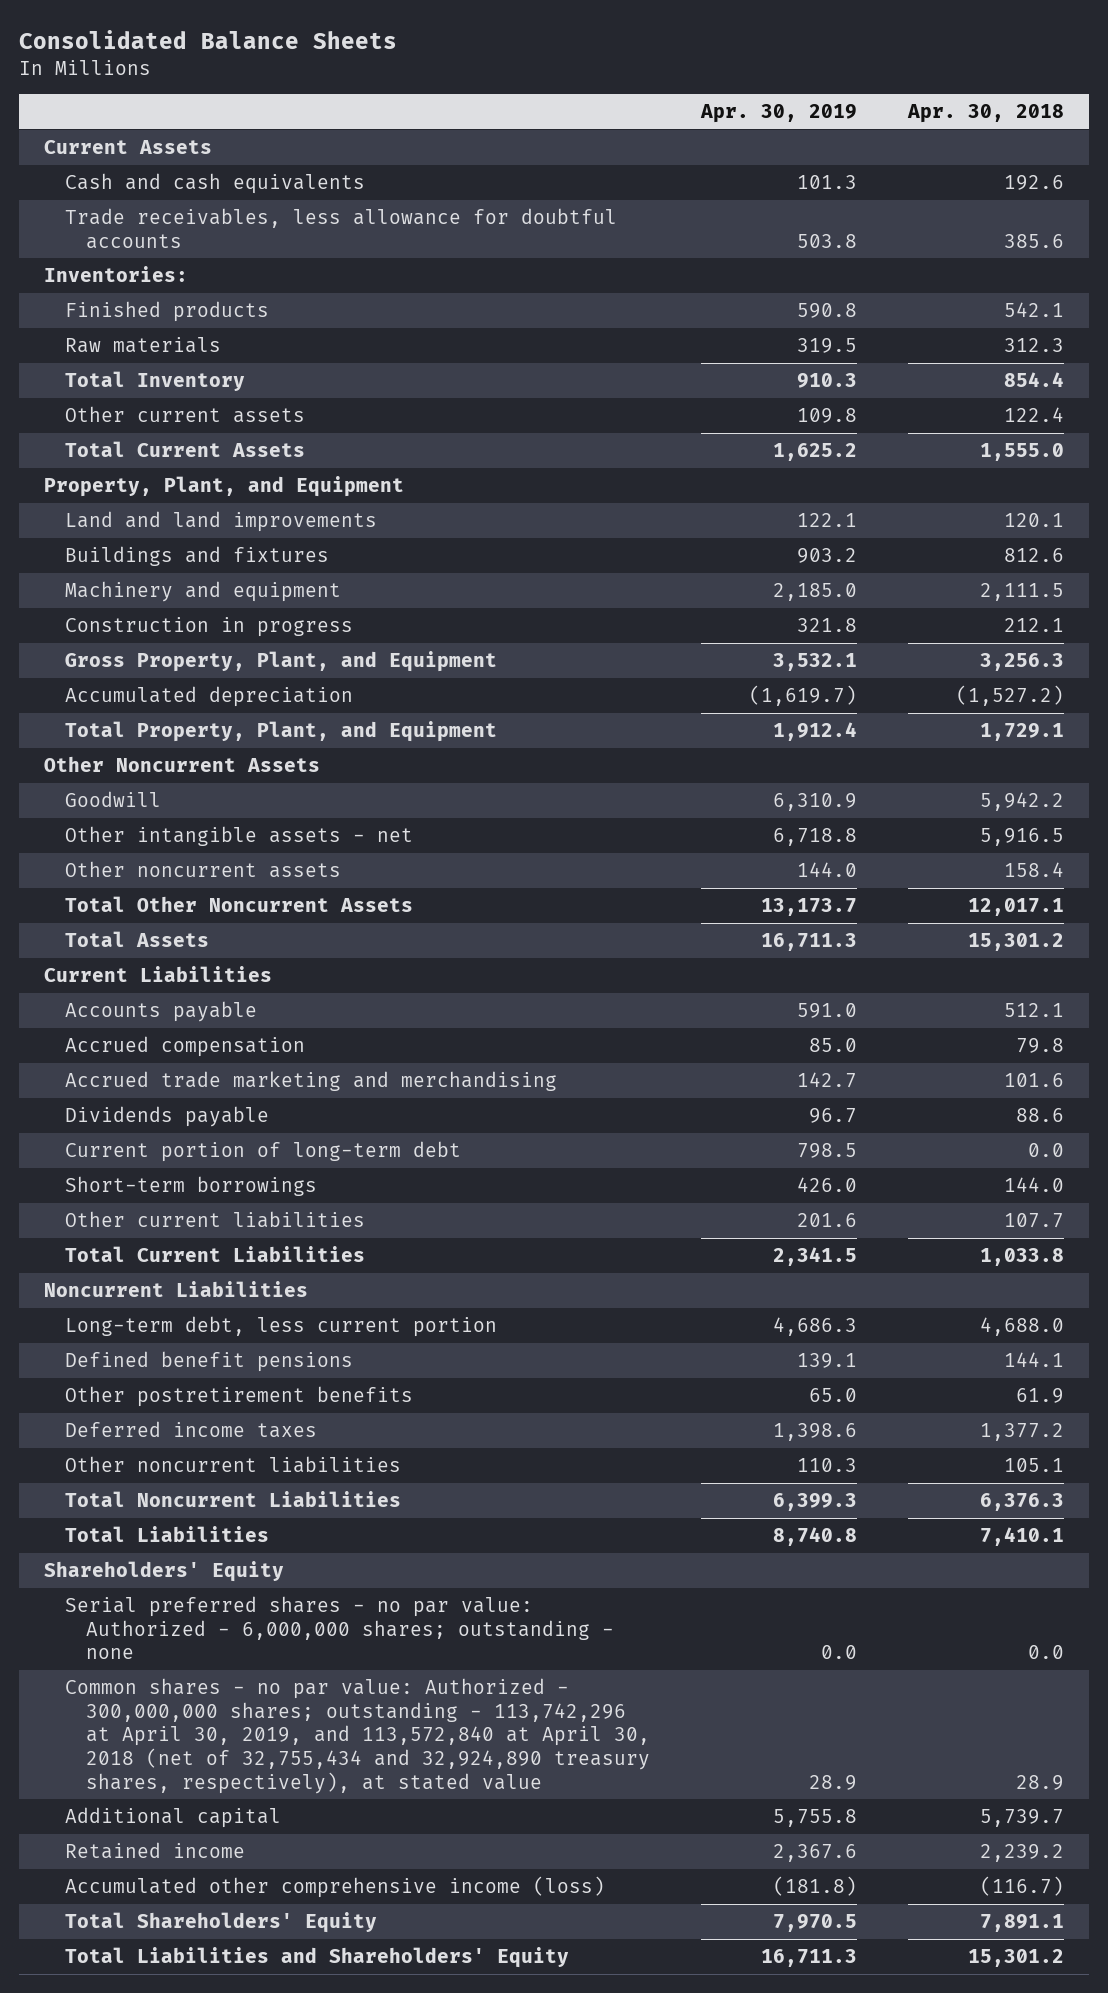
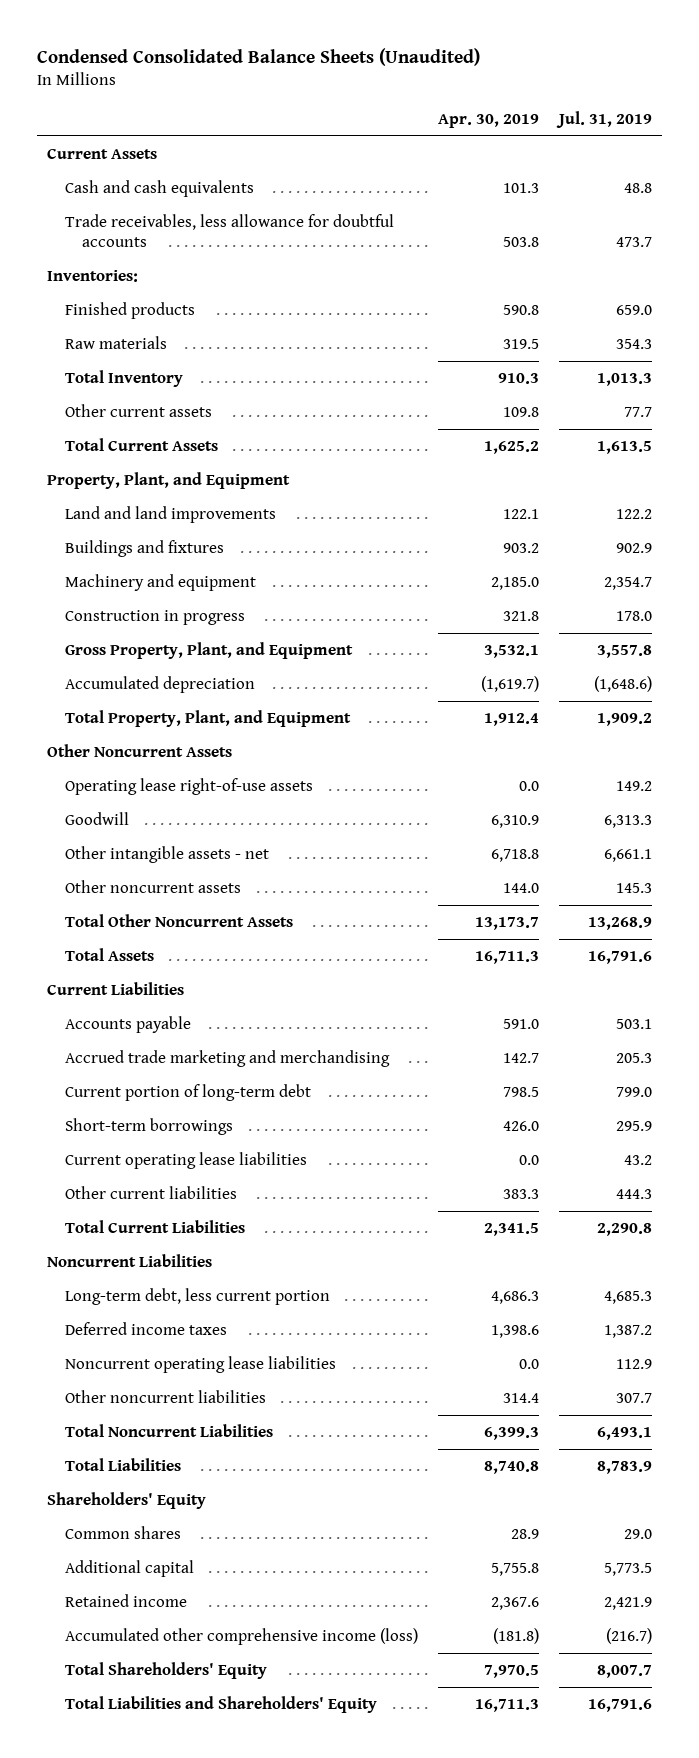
[19,29,398,49] Consolidated Balance Sheets -> [37,47,481,66] Condensed Consolidated Balance Sheets (Unaudited)
[906,104,1064,124] Apr. 30, 2018 -> none
none -> [555,110,652,128] Jul. 31, 2019
none -> [64,777,313,795] Operating lease right-of-use assets
[65,1036,306,1058] Accrued compensation -> none
[65,1106,270,1128] Dividends payable -> none
none -> [64,1151,307,1169] Current operating lease liabilities
[796,1213,857,1228] 201.6 -> [502,1188,539,1199] 383.3
[65,1351,354,1373] Defined benefit pensions -> none
[65,1386,414,1408] Other postretirement benefits -> none
none -> [64,1355,336,1373] Noncurrent operating lease liabilities
[796,1458,857,1473] 110.3 -> [502,1392,539,1403] 314.4
[65,1596,615,1660] Serial preferred shares - no par value: Authorized - 6,000,000 shares; outstanding - none -> none
[65,1678,651,1794] Common shares - no par value: Authorized - 300,000,000 shares; outstanding - 113,742,296 at April 30, 2019, and 113,572,840 at April 30, 2018 (net of 32,755,434 and 32,924,890 treasury shares, respectively), at stated value -> [64,1525,181,1539] Common shares

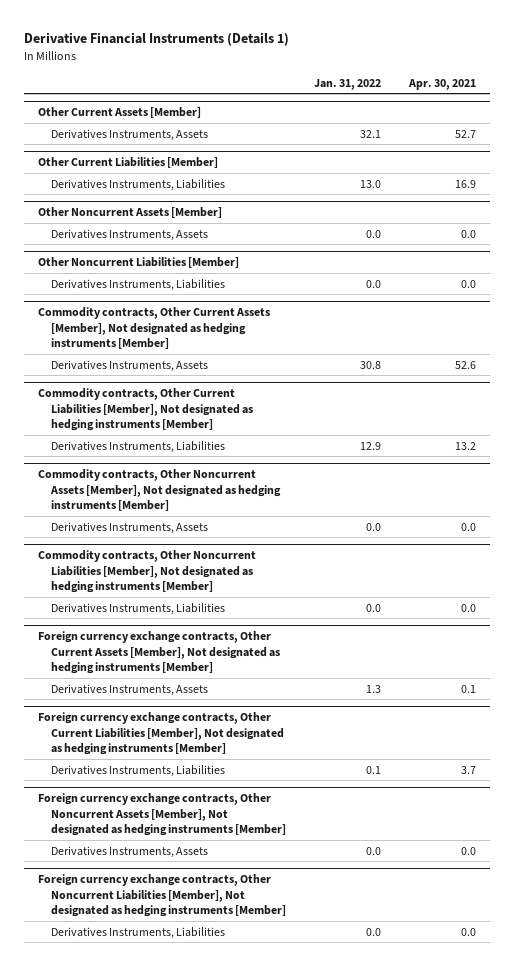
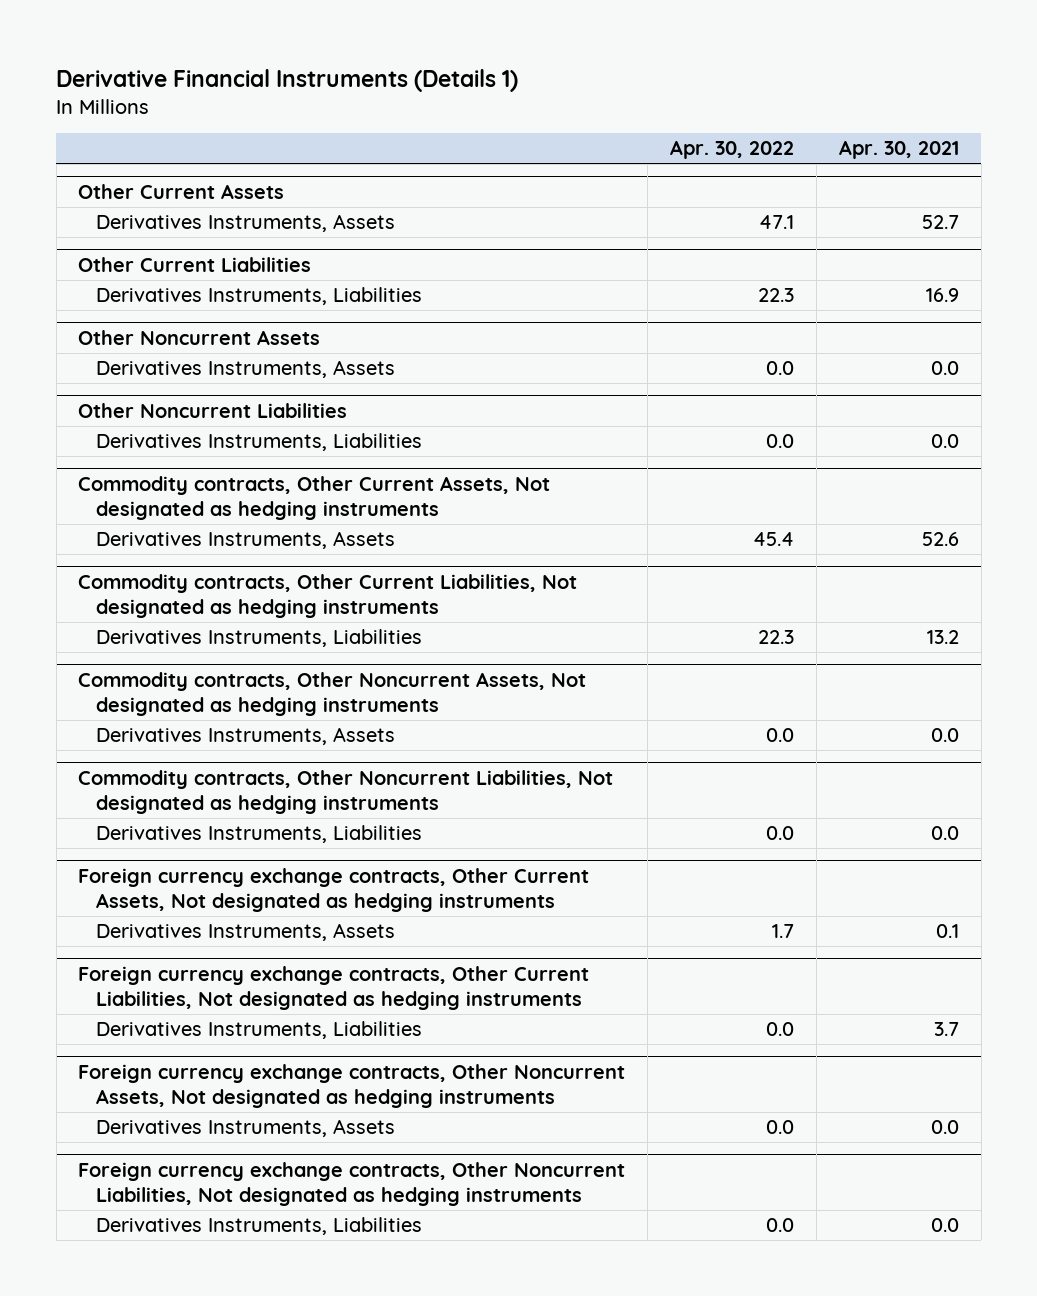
[314,78,382,90] Jan. 31, 2022 -> none
none -> [670,140,795,160] Apr. 30, 2022
[38,107,202,119] Other Current Assets [Member] -> [78,183,285,199] Other Current Assets
[38,157,219,169] Other Current Liabilities [Member] -> [78,256,312,272] Other Current Liabilities
[38,207,223,219] Other Noncurrent Assets [Member] -> [78,329,321,345] Other Noncurrent Assets
[38,257,240,269] Other Noncurrent Liabilities [Member] -> [78,402,348,418] Other Noncurrent Liabilities
[38,307,271,349] Commodity contracts, Other Current Assets [Member], Not designated as hedging instruments [Member] -> [78,475,551,520] Commodity contracts, Other Current Assets, Not designated as hedging instruments
[38,388,254,431] Commodity contracts, Other Current Liabilities [Member], Not designated as hedging instruments [Member] -> [78,573,578,618] Commodity contracts, Other Current Liabilities, Not designated as hedging instruments
[38,469,282,511] Commodity contracts, Other Noncurrent Assets [Member], Not designated as hedging instruments [Member] -> [78,671,587,716] Commodity contracts, Other Noncurrent Assets, Not designated as hedging instruments
[38,550,257,593] Commodity contracts, Other Noncurrent Liabilities [Member], Not designated as hedging instruments [Member] -> [78,769,614,814] Commodity contracts, Other Noncurrent Liabilities, Not designated as hedging instruments
[38,631,281,674] Foreign currency exchange contracts, Other Current Assets [Member], Not designated as hedging instruments [Member] -> [78,867,590,912] Foreign currency exchange contracts, Other Current Assets, Not designated as hedging instruments
[38,712,285,755] Foreign currency exchange contracts, Other Current Liabilities [Member], Not designated as hedging instruments [Member] -> [78,965,590,1010] Foreign currency exchange contracts, Other Current Liabilities, Not designated as hedging instruments
[38,793,287,836] Foreign currency exchange contracts, Other Noncurrent Assets [Member], Not designated as hedging instruments [Member] -> [78,1063,626,1108] Foreign currency exchange contracts, Other Noncurrent Assets, Not designated as hedging instruments
[38,874,287,917] Foreign currency exchange contracts, Other Noncurrent Liabilities [Member], Not designated as hedging instruments [Member] -> [78,1161,626,1206] Foreign currency exchange contracts, Other Noncurrent Liabilities, Not designated as hedging instruments

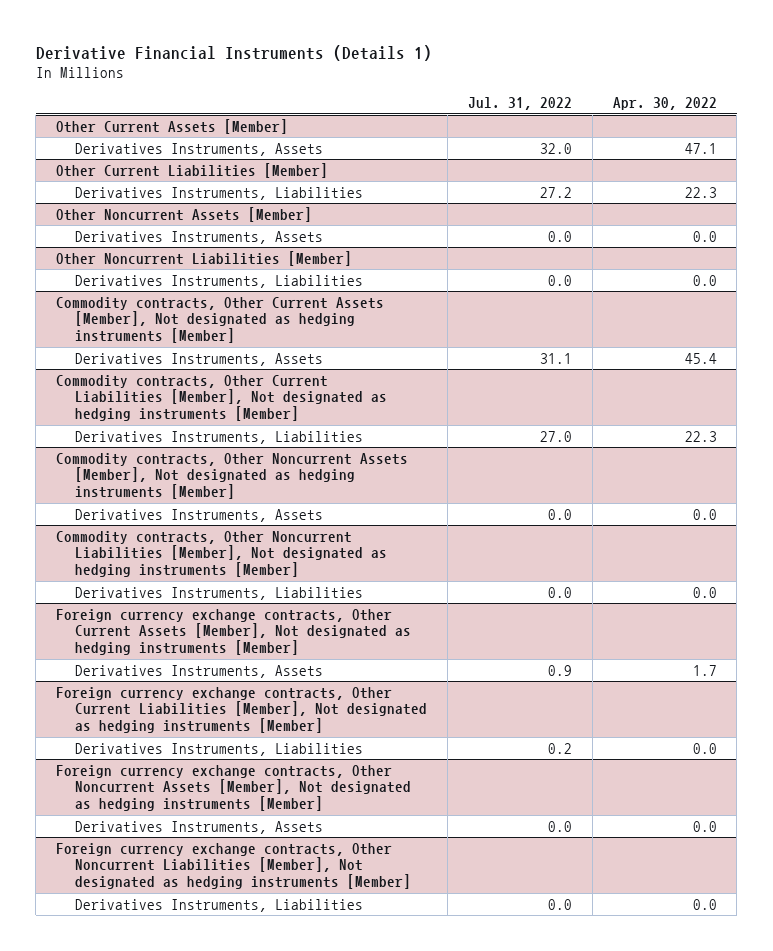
[838,140,959,160] Apr. 30, 2021 -> none
none -> [467,97,572,111] Jul. 31, 2022
[78,183,285,199] Other Current Assets -> [56,118,289,134] Other Current Assets [Member]
[78,256,312,272] Other Current Liabilities -> [56,162,329,178] Other Current Liabilities [Member]
[78,329,321,345] Other Noncurrent Assets -> [56,206,313,222] Other Noncurrent Assets [Member]
[78,402,348,418] Other Noncurrent Liabilities -> [56,250,353,266] Other Noncurrent Liabilities [Member]
[78,475,551,520] Commodity contracts, Other Current Assets, Not designated as hedging instruments -> [56,296,385,344] Commodity contracts, Other Current Assets [Member], Not designated as hedging instruments [Member]
[78,573,578,618] Commodity contracts, Other Current Liabilities, Not designated as hedging instruments -> [56,374,387,422] Commodity contracts, Other Current Liabilities [Member], Not designated as hedging instruments [Member]
[78,671,587,716] Commodity contracts, Other Noncurrent Assets, Not designated as hedging instruments -> [56,452,409,500] Commodity contracts, Other Noncurrent Assets [Member], Not designated as hedging instruments [Member]
[78,769,614,814] Commodity contracts, Other Noncurrent Liabilities, Not designated as hedging instruments -> [56,530,387,578] Commodity contracts, Other Noncurrent Liabilities [Member], Not designated as hedging instruments [Member]
[78,867,590,912] Foreign currency exchange contracts, Other Current Assets, Not designated as hedging instruments -> [56,608,411,656] Foreign currency exchange contracts, Other Current Assets [Member], Not designated as hedging instruments [Member]
[78,965,590,1010] Foreign currency exchange contracts, Other Current Liabilities, Not designated as hedging instruments -> [56,686,427,734] Foreign currency exchange contracts, Other Current Liabilities [Member], Not designated as hedging instruments [Member]
[78,1063,626,1108] Foreign currency exchange contracts, Other Noncurrent Assets, Not designated as hedging instruments -> [56,764,411,812] Foreign currency exchange contracts, Other Noncurrent Assets [Member], Not designated as hedging instruments [Member]
[78,1161,626,1206] Foreign currency exchange contracts, Other Noncurrent Liabilities, Not designated as hedging instruments -> [56,842,411,890] Foreign currency exchange contracts, Other Noncurrent Liabilities [Member], Not designated as hedging instruments [Member]

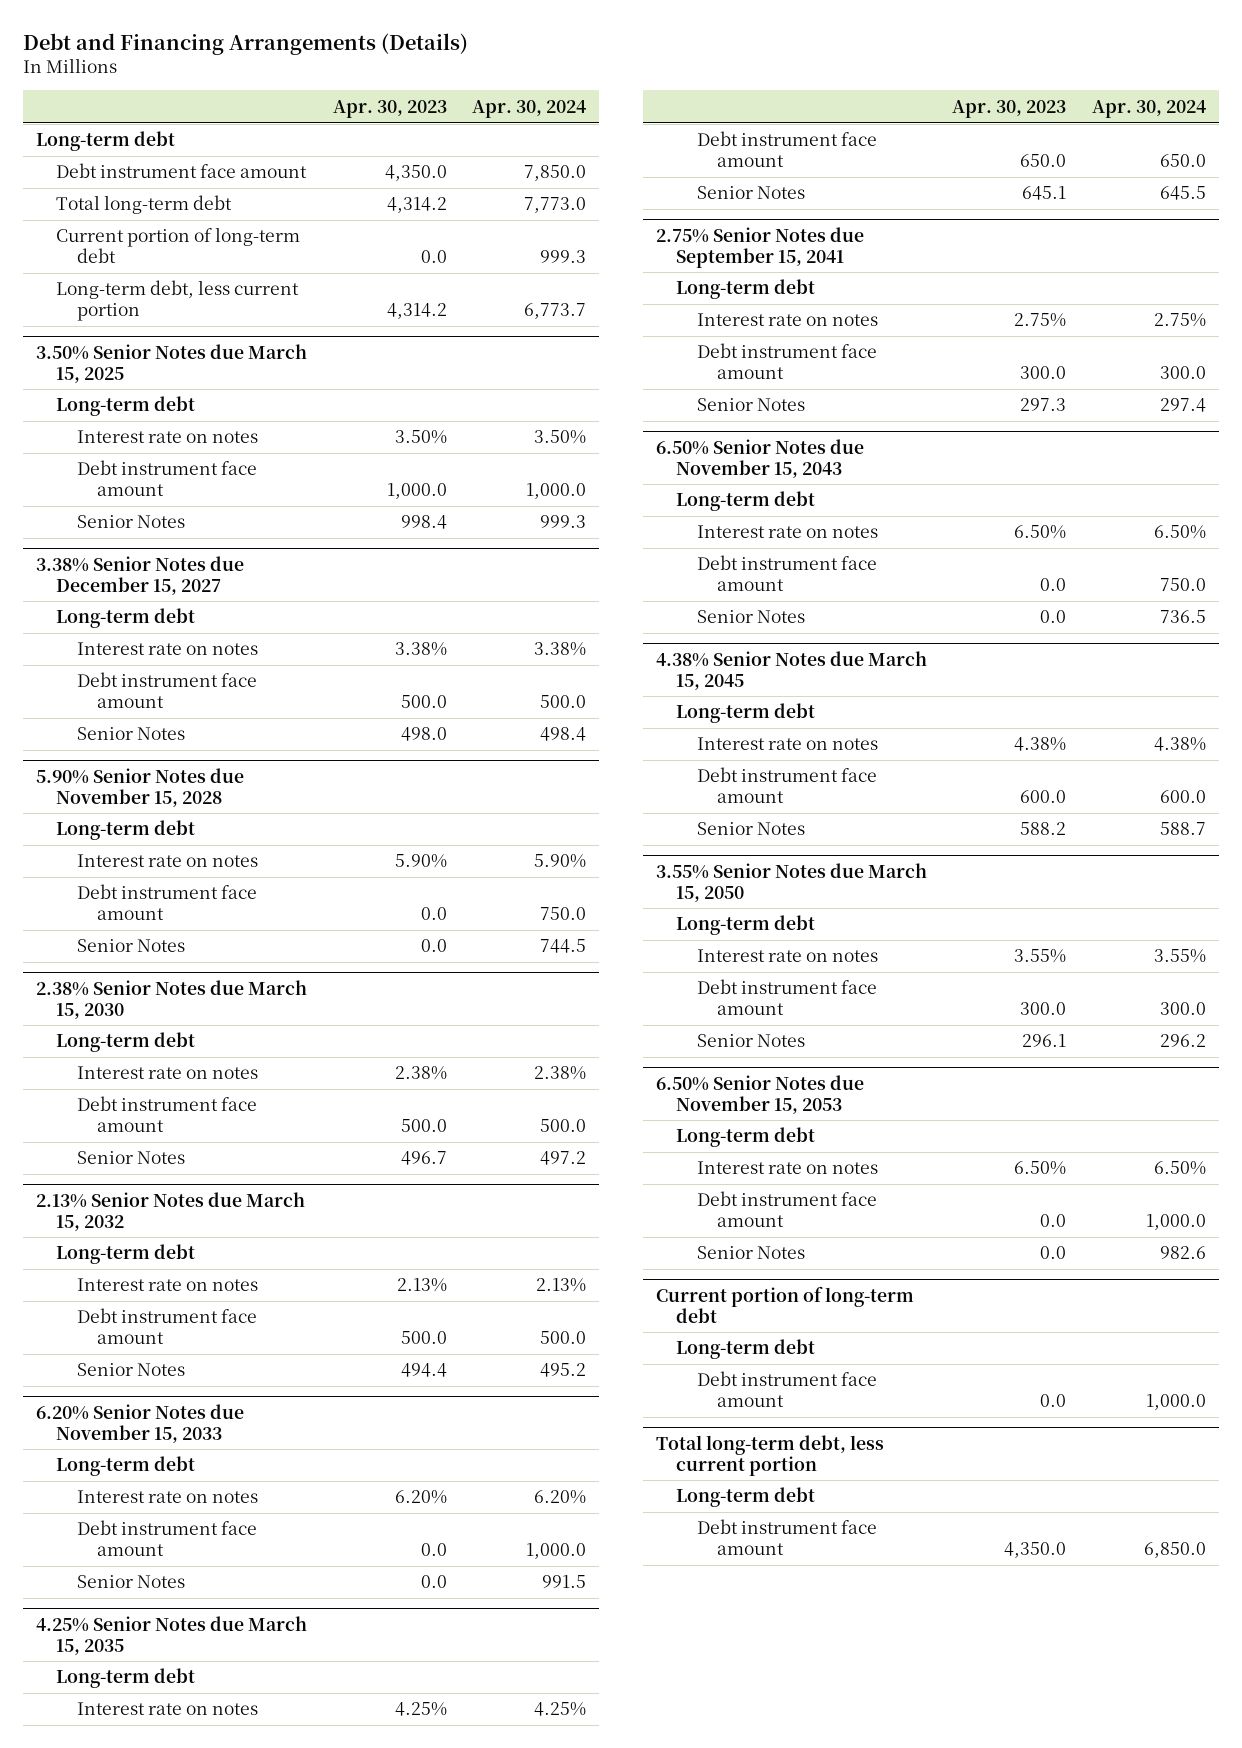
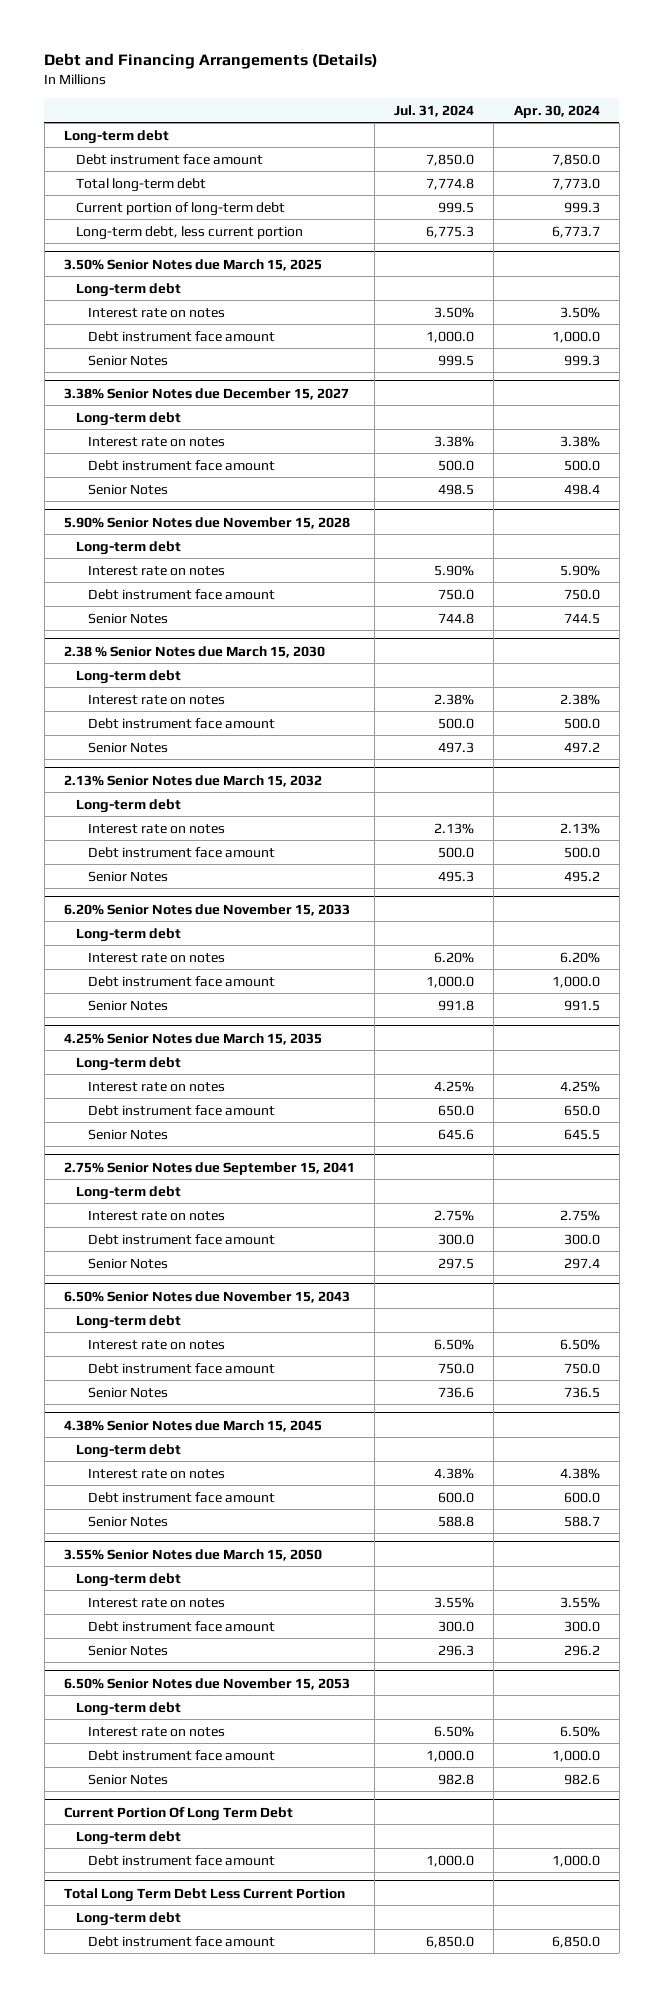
[332,99,447,118] Apr. 30, 2023 -> none
none -> [394,104,475,117] Jul. 31, 2024
[35,979,307,1019] 2.38% Senior Notes due March 15, 2030 -> [63,645,325,658] 2.38 % Senior Notes due March 15, 2030
[655,1285,914,1323] Current portion of long-term debt -> [63,1806,293,1821] Current Portion Of Long Term Debt
[655,1434,884,1476] Total long-term debt, less current portion -> [63,1887,345,1902] Total Long Term Debt Less Current Portion

